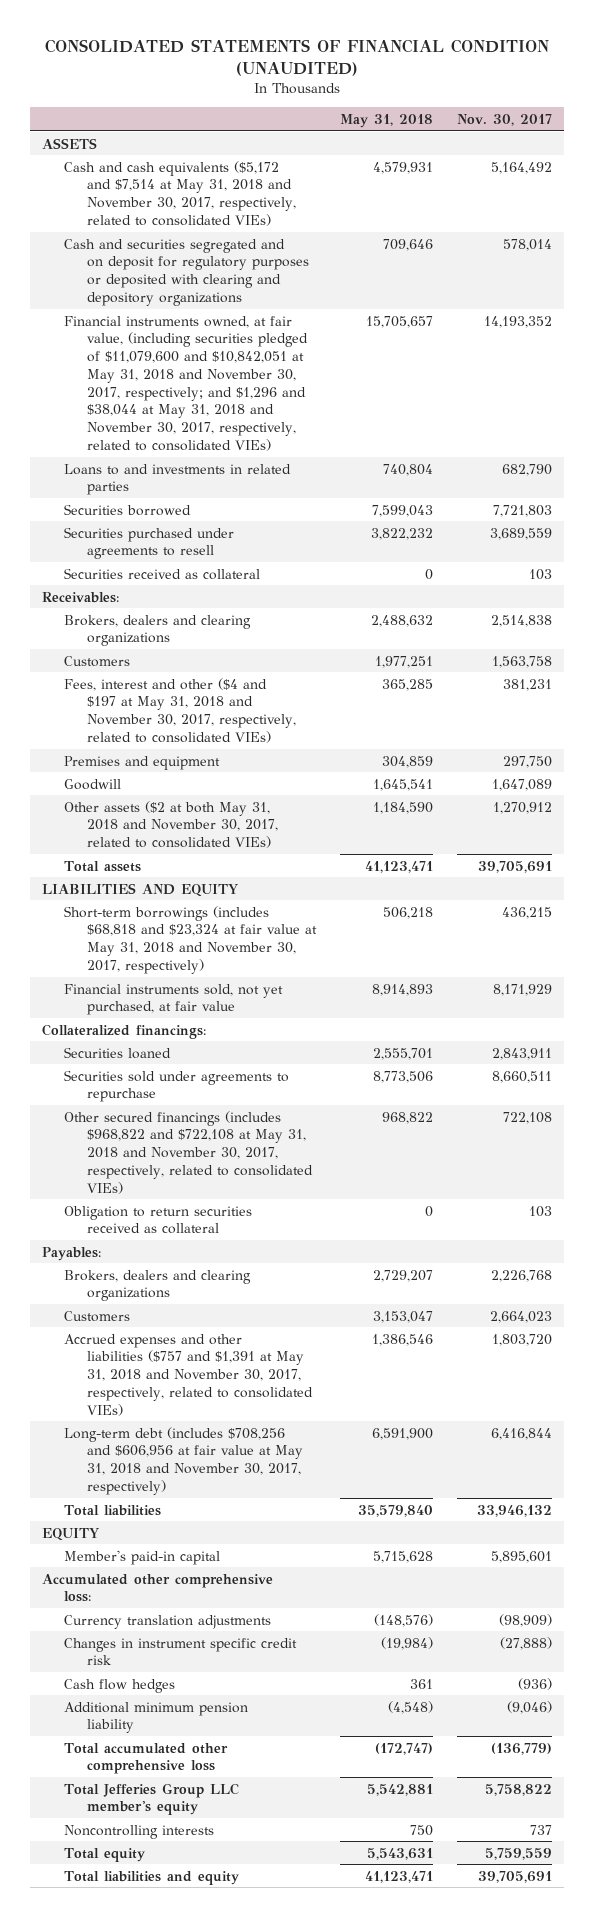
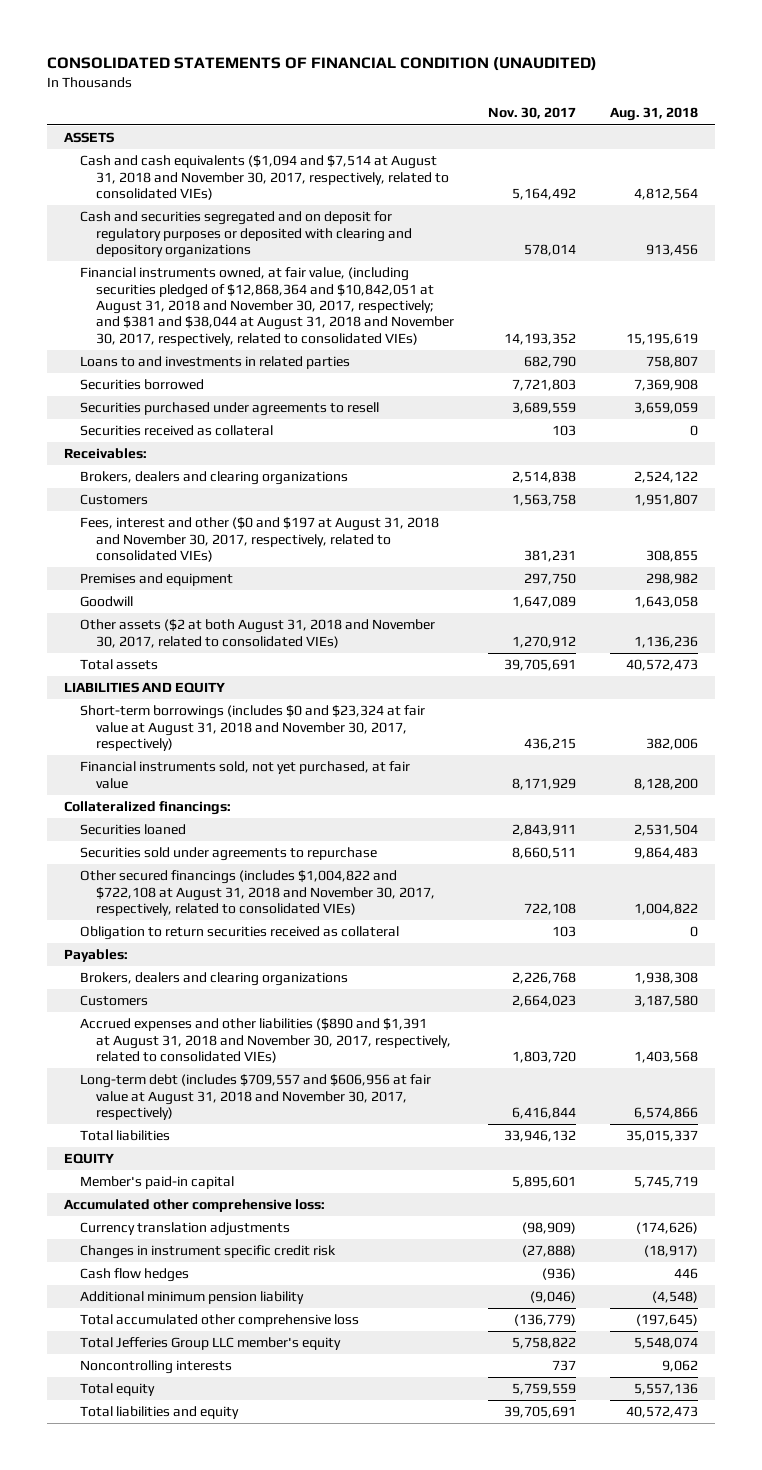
[339,113,433,128] May 31, 2018 -> none
none -> [609,107,698,122] Aug. 31, 2018
[64,160,296,226] Cash and cash equivalents ($5,172 and $7,514 at May 31, 2018 and November 30, 2017, respectively, related to consolidated VIEs) -> [79,155,449,200] Cash and cash equivalents ($1,094 and $7,514 at August 31, 2018 and November 30, 2017, respectively, related to consolidated VIEs)
[64,315,308,451] Financial instruments owned, at fair value, (including securities pledged of $11,079,600 and $10,842,051 at May 31, 2018 and November 30, 2017, respectively; and $1,296 and $38,044 at May 31, 2018 and November 30, 2017, respectively, related to consolidated VIEs) -> [79,267,454,346] Financial instruments owned, at fair value, (including securities pledged of $12,868,364 and $10,842,051 at August 31, 2018 and November 30, 2017, respectively; and $381 and $38,044 at August 31, 2018 and November 30, 2017, respectively, related to consolidated VIEs)
[64,677,296,743] Fees, interest and other ($4 and $197 at May 31, 2018 and November 30, 2017, respectively, related to consolidated VIEs) -> [79,517,439,562] Fees, interest and other ($0 and $197 at August 31, 2018 and November 30, 2017, respectively, related to consolidated VIEs)
[64,800,278,849] Other assets ($2 at both May 31, 2018 and November 30, 2017, related to consolidated VIEs) -> [79,619,435,648] Other assets ($2 at both August 31, 2018 and November 30, 2017, related to consolidated VIEs)
[64,905,317,974] Short-term borrowings (includes $68,818 and $23,324 at fair value at May 31, 2018 and November 30, 2017, respectively) -> [79,705,425,751] Short-term borrowings (includes $0 and $23,324 at fair value at August 31, 2018 and November 30, 2017, respectively)
[64,1110,313,1194] Other secured financings (includes $968,822 and $722,108 at May 31, 2018 and November 30, 2017, respectively, related to consolidated VIEs) -> [79,870,435,916] Other secured financings (includes $1,004,822 and $722,108 at August 31, 2018 and November 30, 2017, respectively, related to consolidated VIEs)
[64,1333,313,1416] Accrued expenses and other liabilities ($757 and $1,391 at May 31, 2018 and November 30, 2017, respectively, related to consolidated VIEs) -> [79,1018,451,1063] Accrued expenses and other liabilities ($890 and $1,391 at August 31, 2018 and November 30, 2017, respectively, related to consolidated VIEs)
[64,1426,303,1495] Long-term debt (includes $708,256 and $606,956 at fair value at May 31, 2018 and November 30, 2017, respectively) -> [79,1074,431,1120] Long-term debt (includes $709,557 and $606,956 at fair value at August 31, 2018 and November 30, 2017, respectively)

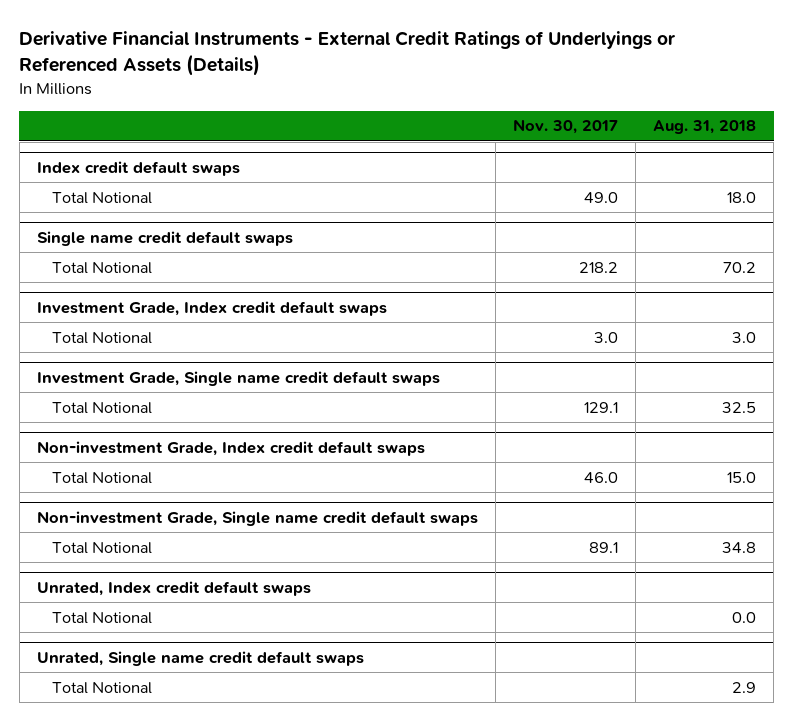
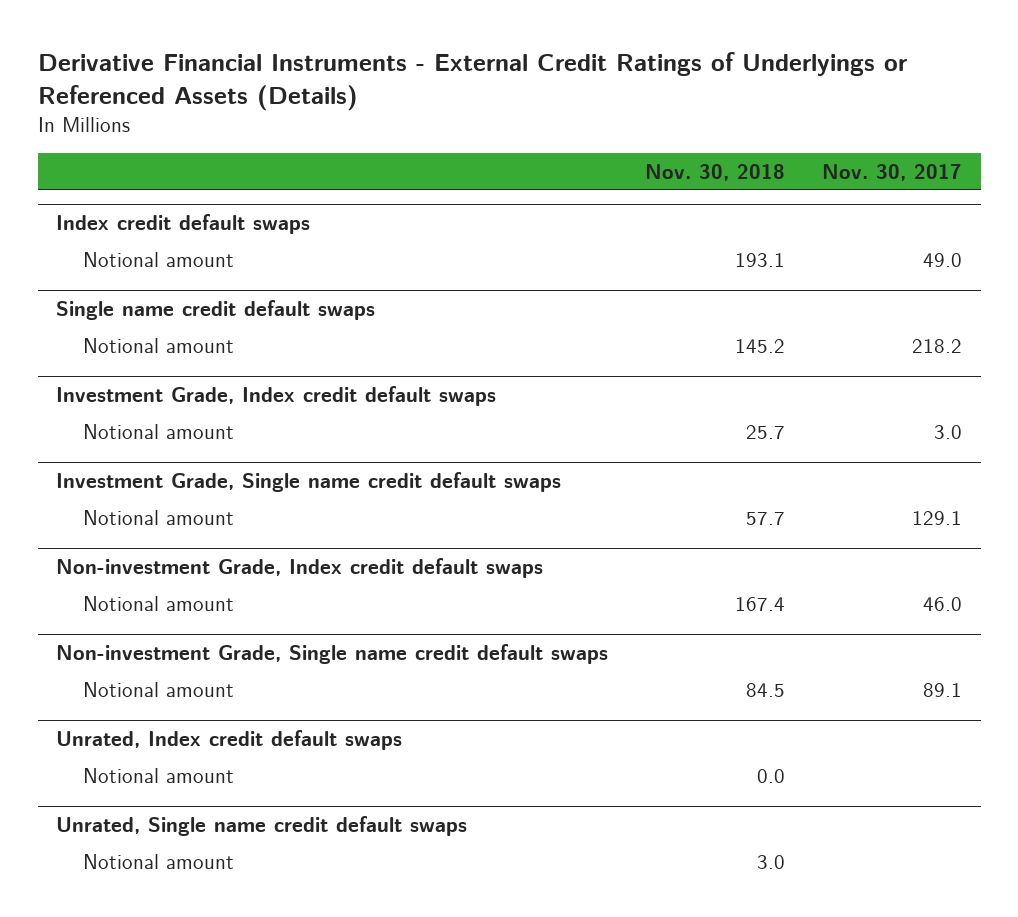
[653,120,757,135] Aug. 31, 2018 -> none
none -> [645,164,786,182] Nov. 30, 2018
[52,191,153,204] Total Notional -> [83,251,235,267] Notional amount
[52,261,153,274] Total Notional -> [83,337,235,353] Notional amount
[52,331,153,344] Total Notional -> [83,423,235,439] Notional amount
[52,401,153,414] Total Notional -> [83,509,235,525] Notional amount
[52,471,153,484] Total Notional -> [83,595,235,611] Notional amount
[52,541,153,554] Total Notional -> [83,681,235,697] Notional amount
[52,611,153,624] Total Notional -> [83,767,235,783] Notional amount
[52,681,153,694] Total Notional -> [83,853,235,869] Notional amount

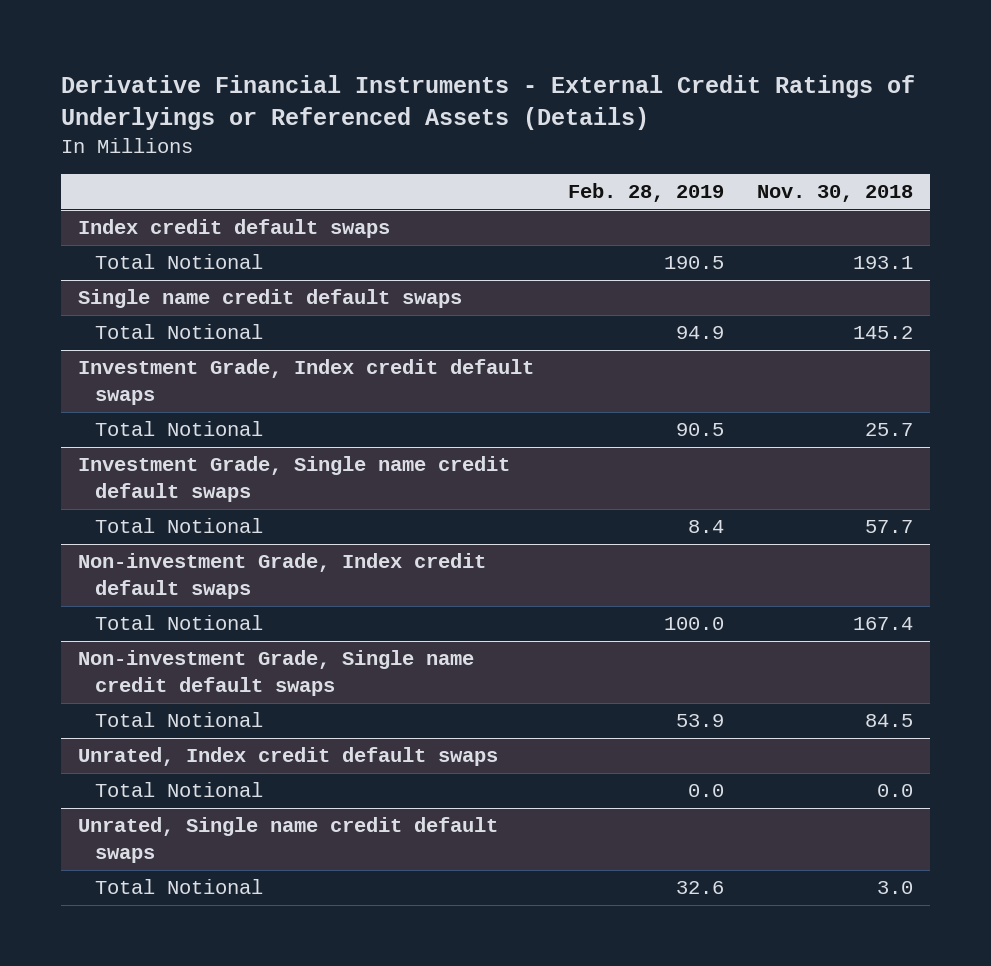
[822,164,963,182] Nov. 30, 2017 -> none
none -> [567,183,724,203] Feb. 28, 2019
[83,251,235,267] Notional amount -> [95,254,264,270] Total Notional
[83,337,235,353] Notional amount -> [95,324,264,340] Total Notional
[83,423,235,439] Notional amount -> [95,421,264,437] Total Notional
[83,509,235,525] Notional amount -> [95,518,264,534] Total Notional
[83,595,235,611] Notional amount -> [95,615,264,631] Total Notional
[83,681,235,697] Notional amount -> [95,712,264,728] Total Notional
[83,767,235,783] Notional amount -> [95,782,264,798] Total Notional
[83,853,235,869] Notional amount -> [95,879,264,895] Total Notional

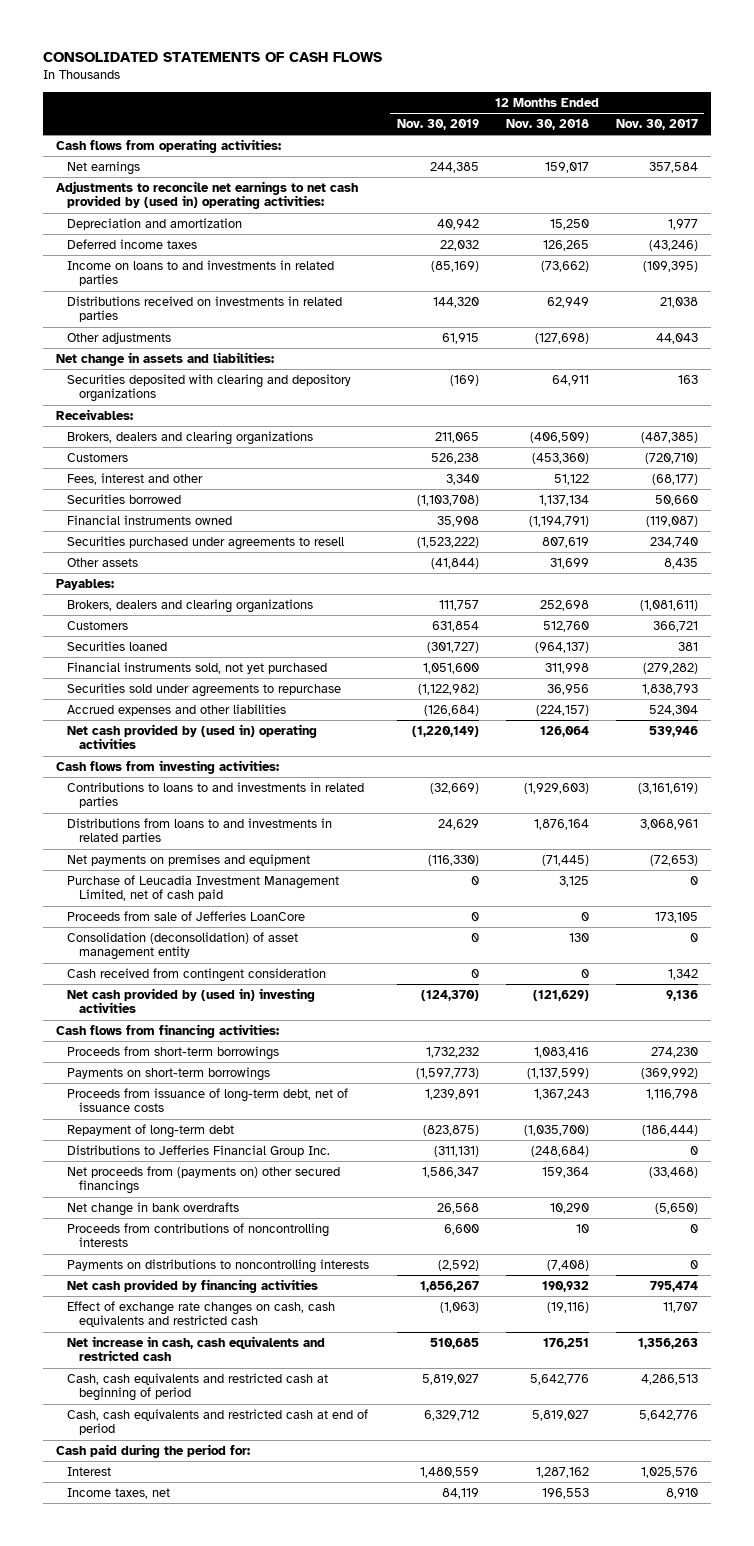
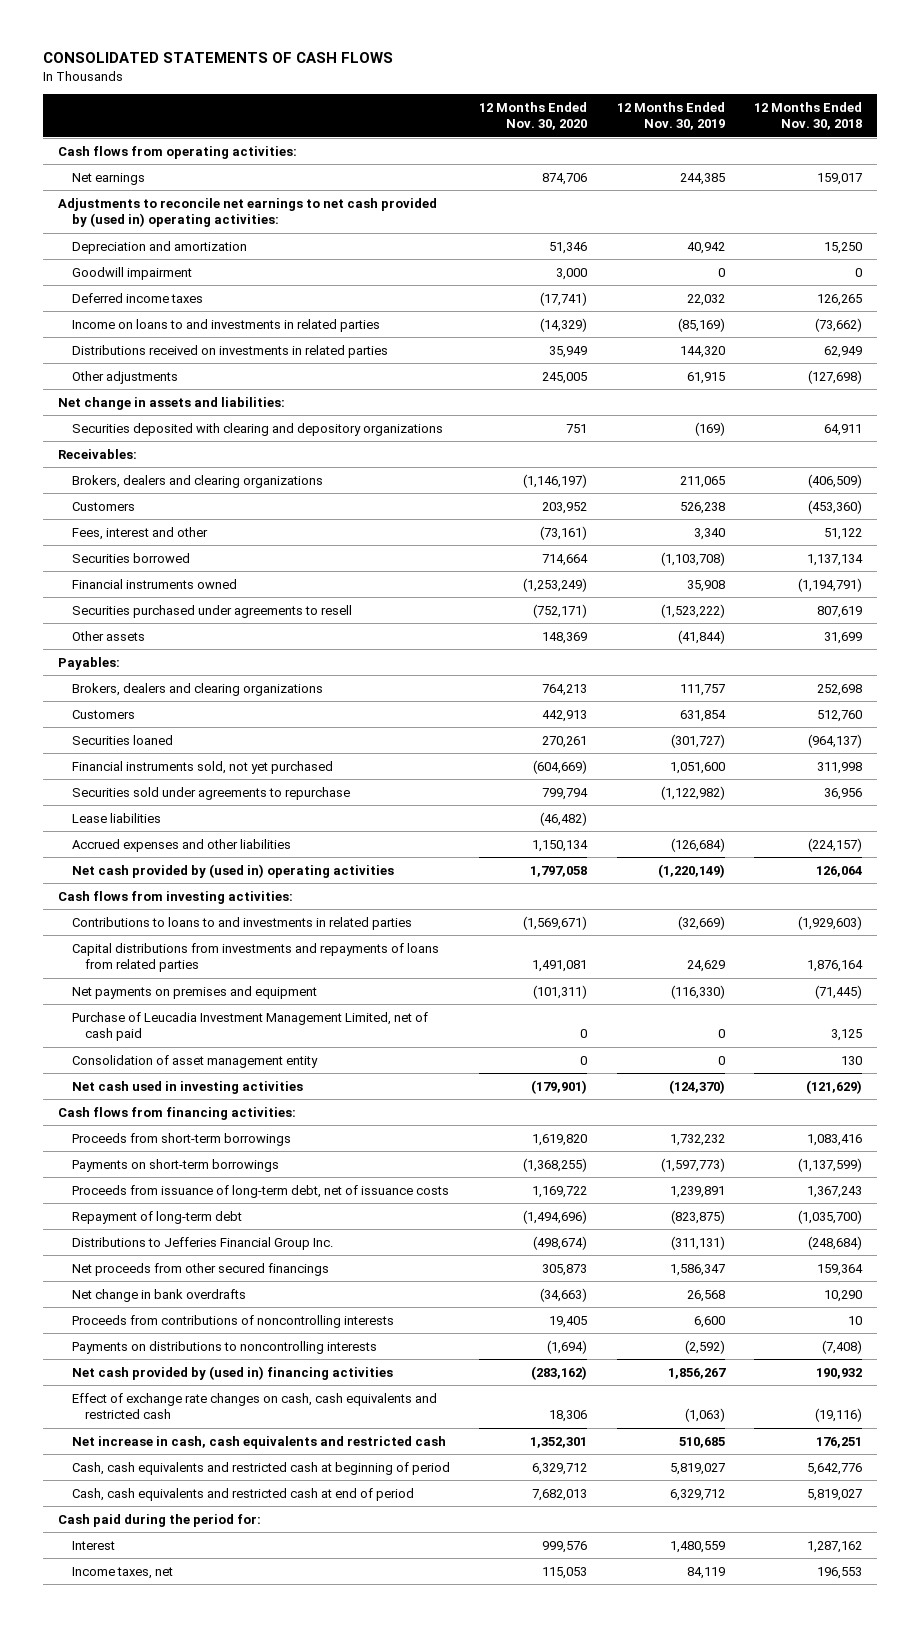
[615,119,698,131] Nov. 30, 2017 -> none
none -> [479,101,588,131] 12 Months Ended Nov. 30, 2020
none -> [71,266,192,280] Goodwill impairment
none -> [71,812,161,823] Lease liabilities
[67,817,333,845] Distributions from loans to and investments in related parties -> [71,942,439,973] Capital distributions from investments and repayments of loans from related parties
[67,910,306,921] Proceeds from sale of Jefferies LoanCore -> none
[67,967,327,982] Cash received from contingent consideration -> none
[67,931,299,961] Consolidation (deconsolidation) of asset management entity -> [71,1054,318,1068] Consolidation of asset management entity
[67,987,316,1014] Net cash provided by (used in) investing activities -> [71,1080,303,1094] Net cash used in investing activities
[67,1165,341,1195] Net proceeds from (payments on) other secured financings -> [71,1262,329,1276] Net proceeds from other secured financings
[67,1278,319,1293] Net cash provided by financing activities -> [71,1365,393,1380] Net cash provided by (used in) financing activities

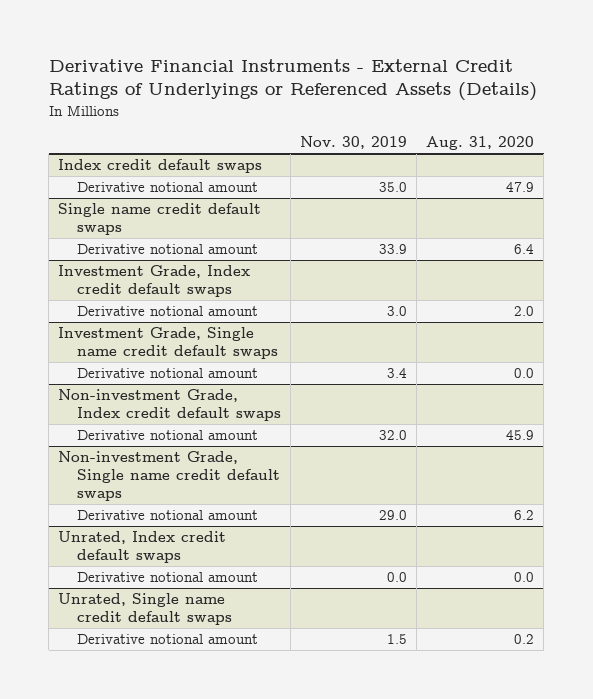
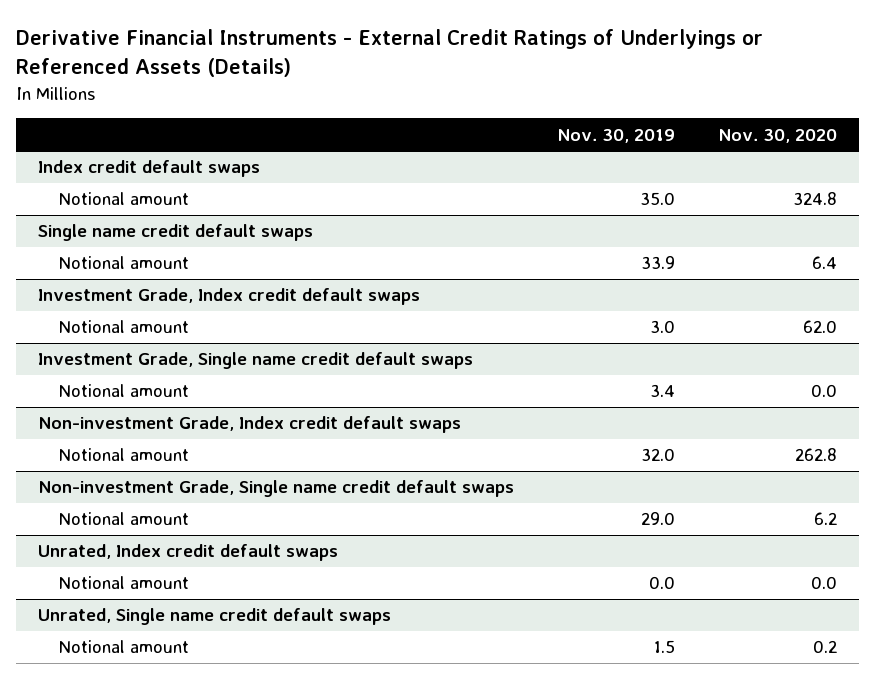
[426,136,535,151] Aug. 31, 2020 -> none
none -> [718,128,838,143] Nov. 30, 2020
[76,182,258,193] Derivative notional amount -> [58,192,190,206] Notional amount
[76,244,258,255] Derivative notional amount -> [58,256,190,270] Notional amount
[76,306,258,317] Derivative notional amount -> [58,320,190,334] Notional amount
[76,368,258,379] Derivative notional amount -> [58,384,190,398] Notional amount
[76,430,258,441] Derivative notional amount -> [58,448,190,462] Notional amount
[76,510,258,521] Derivative notional amount -> [58,512,190,526] Notional amount
[76,572,258,583] Derivative notional amount -> [58,576,190,590] Notional amount
[76,634,258,645] Derivative notional amount -> [58,640,190,654] Notional amount

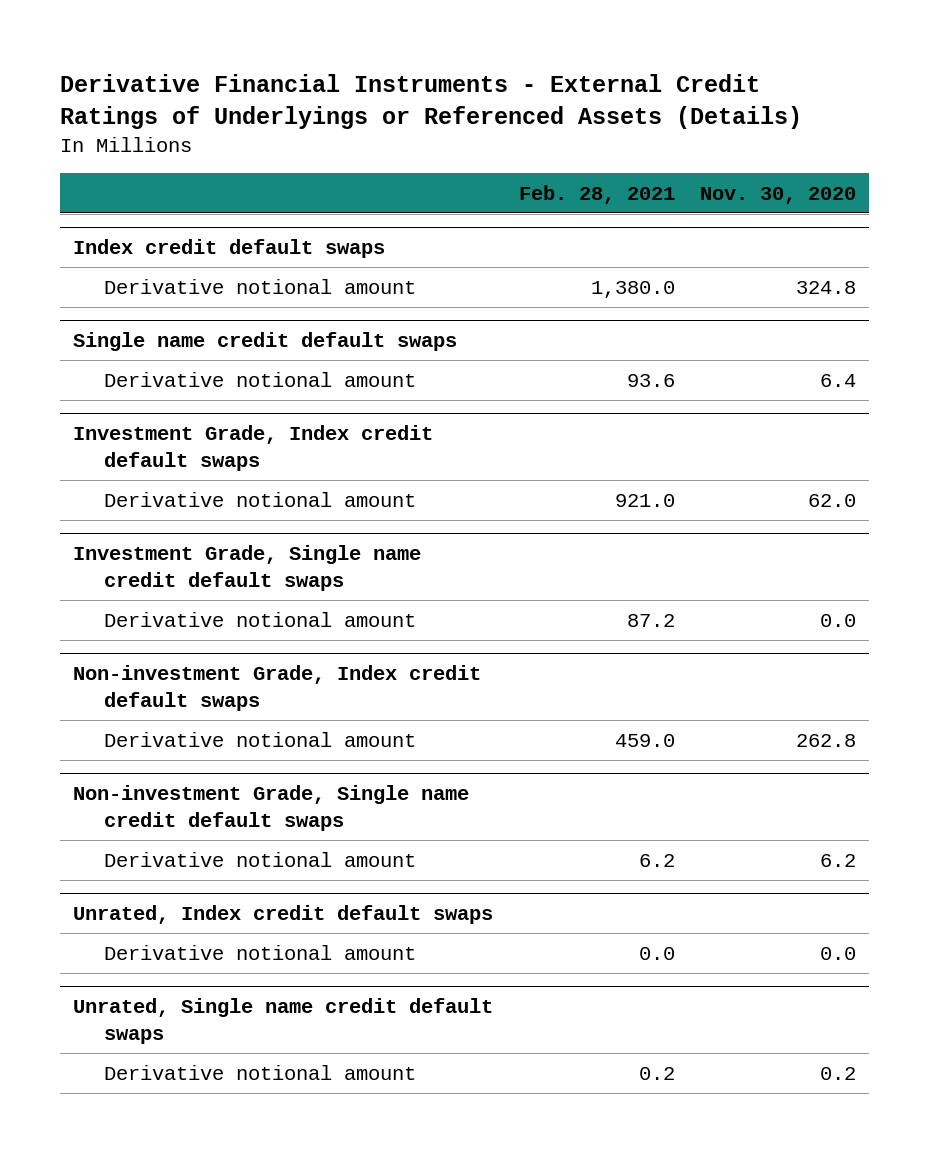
[557,128,676,143] Nov. 30, 2019 -> none
none -> [518,184,675,204] Feb. 28, 2021
[58,192,190,206] Notional amount -> [103,278,416,294] Derivative notional amount
[58,256,190,270] Notional amount -> [103,371,416,387] Derivative notional amount
[58,320,190,334] Notional amount -> [103,491,416,507] Derivative notional amount
[58,384,190,398] Notional amount -> [103,611,416,627] Derivative notional amount
[58,448,190,462] Notional amount -> [103,731,416,747] Derivative notional amount
[58,512,190,526] Notional amount -> [103,851,416,867] Derivative notional amount
[58,576,190,590] Notional amount -> [103,944,416,960] Derivative notional amount
[58,640,190,654] Notional amount -> [103,1064,416,1080] Derivative notional amount

